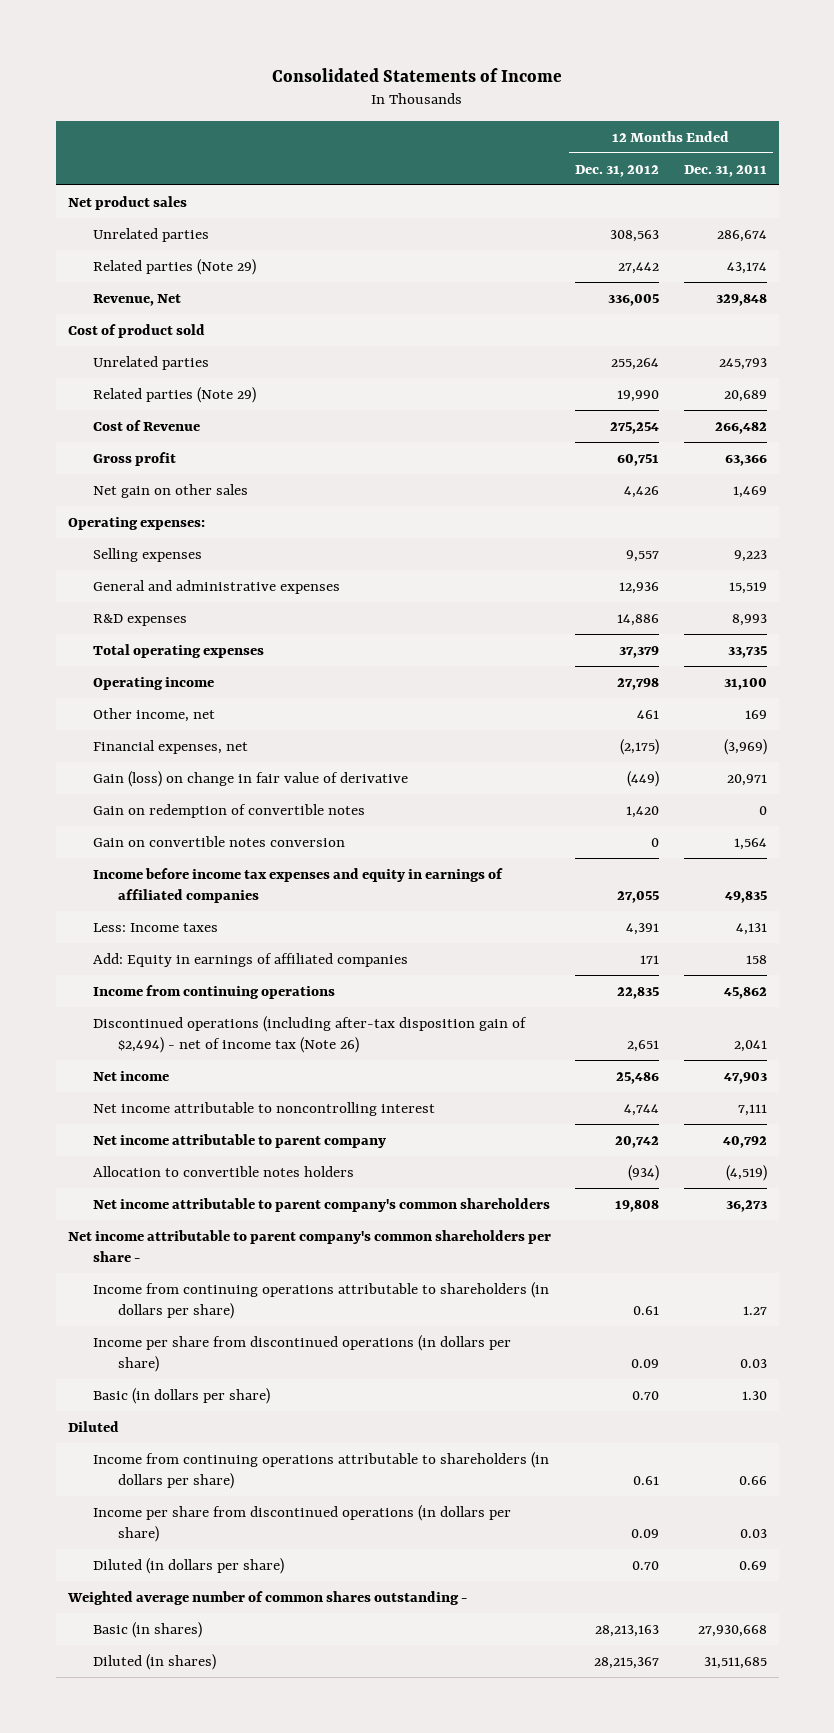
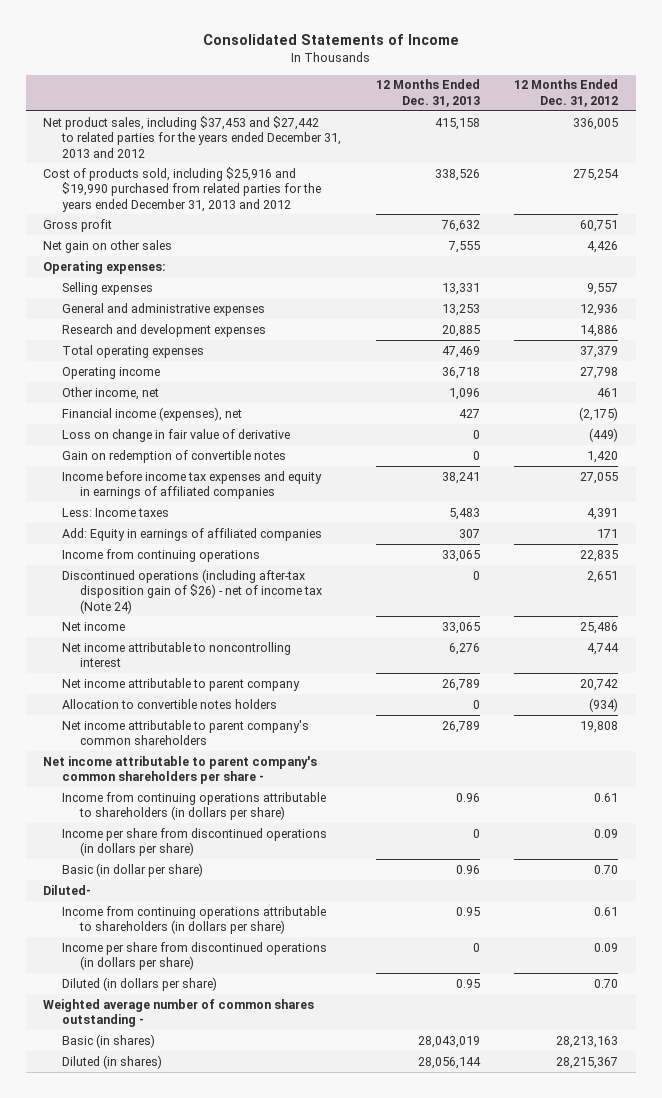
[683,164,767,177] Dec. 31, 2011 -> none
none -> [375,79,480,107] 12 Months Ended Dec. 31, 2013
[67,195,187,210] Net product sales -> none
[92,227,209,242] Unrelated parties -> none
[92,258,256,275] Related parties (Note 29) -> none
[67,323,205,338] Cost of product sold -> none
[92,355,209,370] Unrelated parties -> none
[92,386,256,403] Related parties (Note 29) -> none
[92,293,181,306] Revenue, Net -> [43,115,341,158] Net product sales, including $37,453 and $27,442 to related parties for the years ended December 31, 2013 and 2012
[92,419,200,431] Cost of Revenue -> [43,166,321,212] Cost of products sold, including $25,916 and $19,990 purchased from related parties for the years ended December 31, 2013 and 2012
[92,613,187,626] R&D expenses -> [61,323,266,337] Research and development expenses
[92,739,248,754] Financial expenses, net -> [61,406,242,421] Financial income (expenses), net
[92,770,408,787] Gain (loss) on change in fair value of derivative -> [61,428,290,442] Loss on change in fair value of derivative
[92,835,345,847] Gain on convertible notes conversion -> none
[92,1015,527,1053] Discontinued operations (including after-tax disposition gain of $2,494) - net of income tax (Note 26) -> [61,568,323,614] Discontinued operations (including after-tax disposition gain of $26) - net of income tax (Note 24)
[92,1387,270,1404] Basic (in dollars per share) -> [61,862,203,877] Basic (in dollar per share)
[67,1420,119,1432] Diluted -> [43,884,92,895] Diluted-

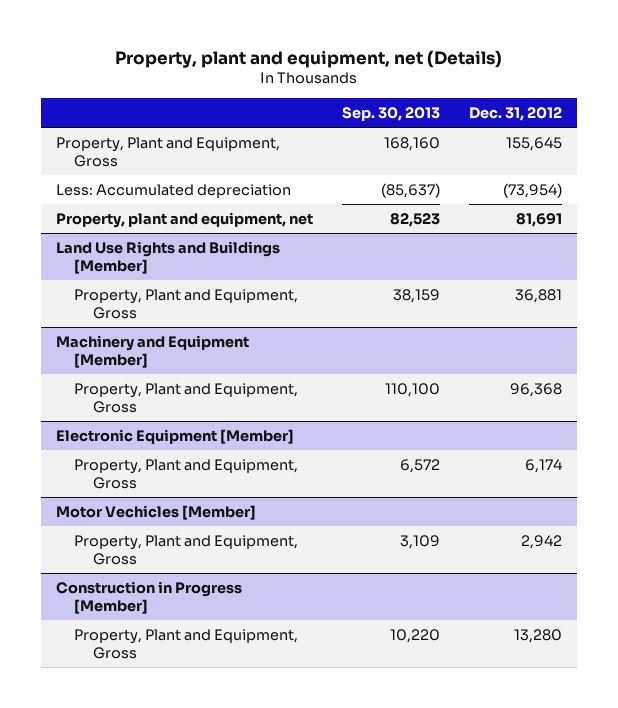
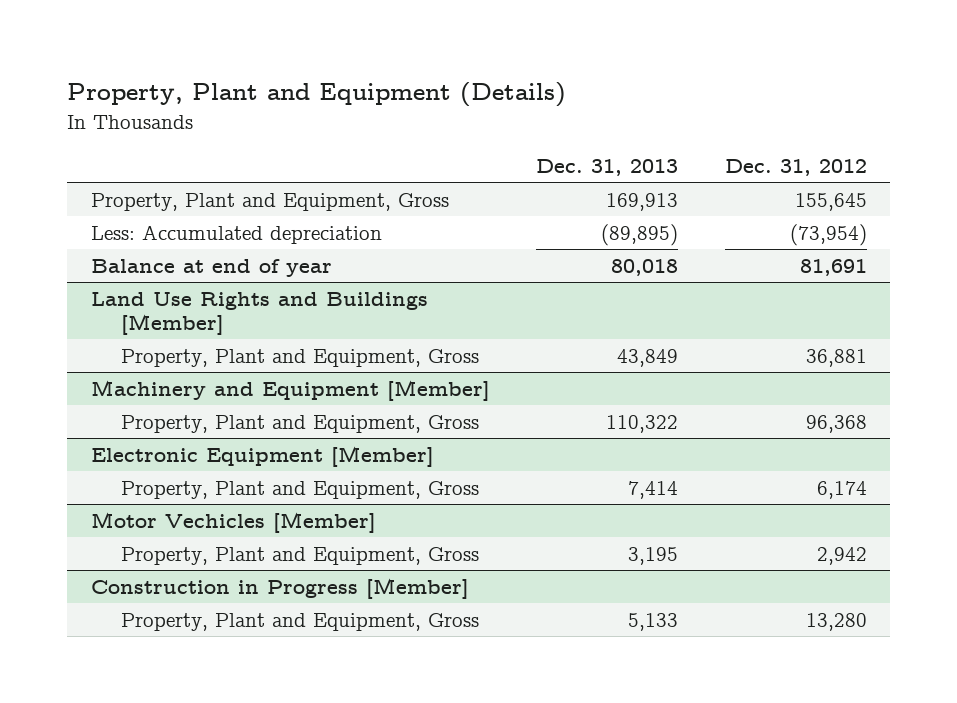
[114,49,502,68] Property, plant and equipment, net (Details) -> [67,82,567,108] Property, Plant and Equipment (Details)
[341,106,440,121] Sep. 30, 2013 -> none
none -> [536,159,679,177] Dec. 31, 2013
[55,211,313,228] Property, plant and equipment, net -> [90,258,332,277] Balance at end of year

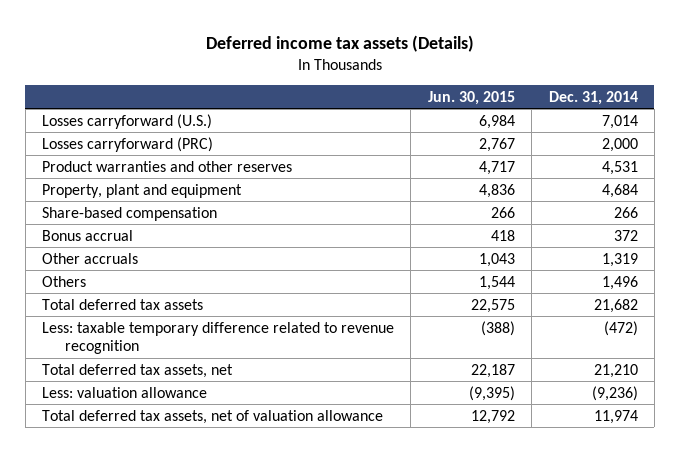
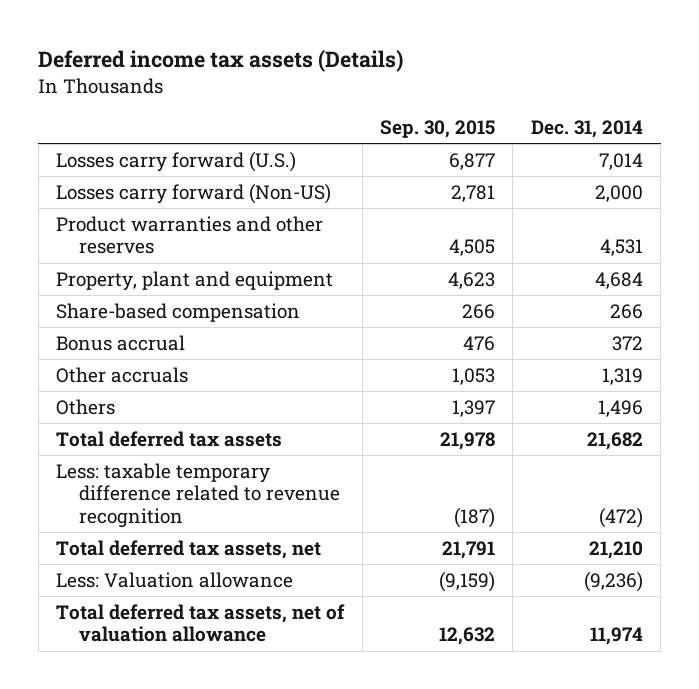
[427,90,515,105] Jun. 30, 2015 -> none
none -> [380,120,496,139] Sep. 30, 2015
[42,113,213,129] Losses carryforward (U.S.) -> [56,150,297,172] Losses carry forward (U.S.)
[42,136,214,152] Losses carryforward (PRC) -> [56,182,332,204] Losses carry forward (Non-US)
[42,386,208,398] Less: valuation allowance -> [56,571,294,588] Less: Valuation allowance

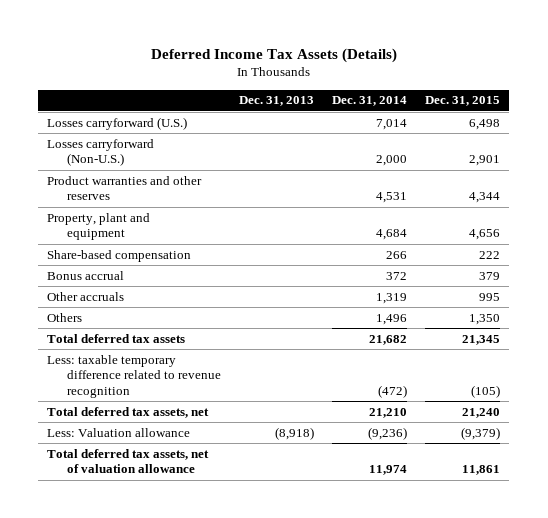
[38,50,404,73] Deferred income tax assets (Details) -> [150,47,397,63] Deferred Income Tax Assets (Details)
[380,120,496,139] Sep. 30, 2015 -> none
none -> [238,96,314,107] Dec. 31, 2013
none -> [425,96,501,107] Dec. 31, 2015
[56,150,297,172] Losses carry forward (U.S.) -> [47,116,188,130] Losses carryforward (U.S.)
[56,182,332,204] Losses carry forward (Non-US) -> [47,138,155,167] Losses carryforward (Non-U.S.)

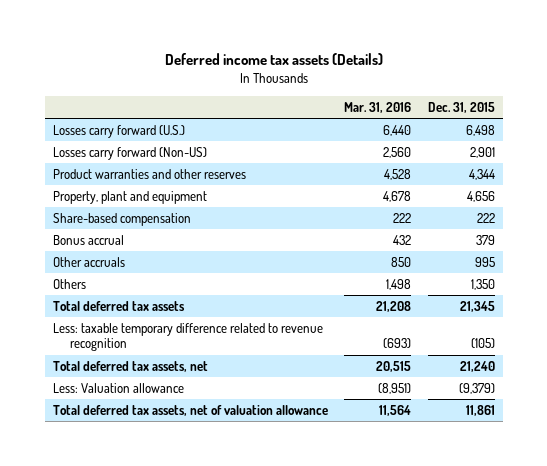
[150,47,397,63] Deferred Income Tax Assets (Details) -> [164,53,383,66] Deferred income tax assets (Details)
[238,96,314,107] Dec. 31, 2013 -> none
[332,96,408,107] Dec. 31, 2014 -> none
none -> [344,101,412,113] Mar. 31, 2016
[47,116,188,130] Losses carryforward (U.S.) -> [52,124,185,138] Losses carry forward (U.S.)
[47,138,155,167] Losses carryforward (Non-U.S.) -> [52,146,207,160] Losses carry forward (Non-US)

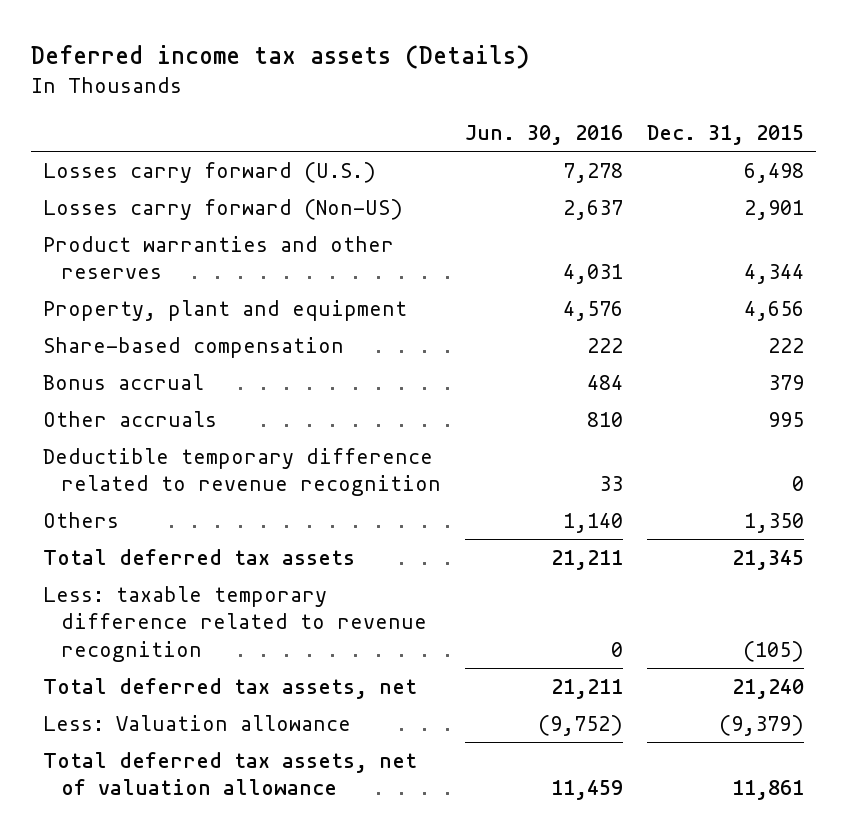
[344,101,412,113] Mar. 31, 2016 -> none
none -> [464,125,623,146] Jun. 30, 2016
none -> [43,447,441,497] Deductible temporary difference related to revenue recognition

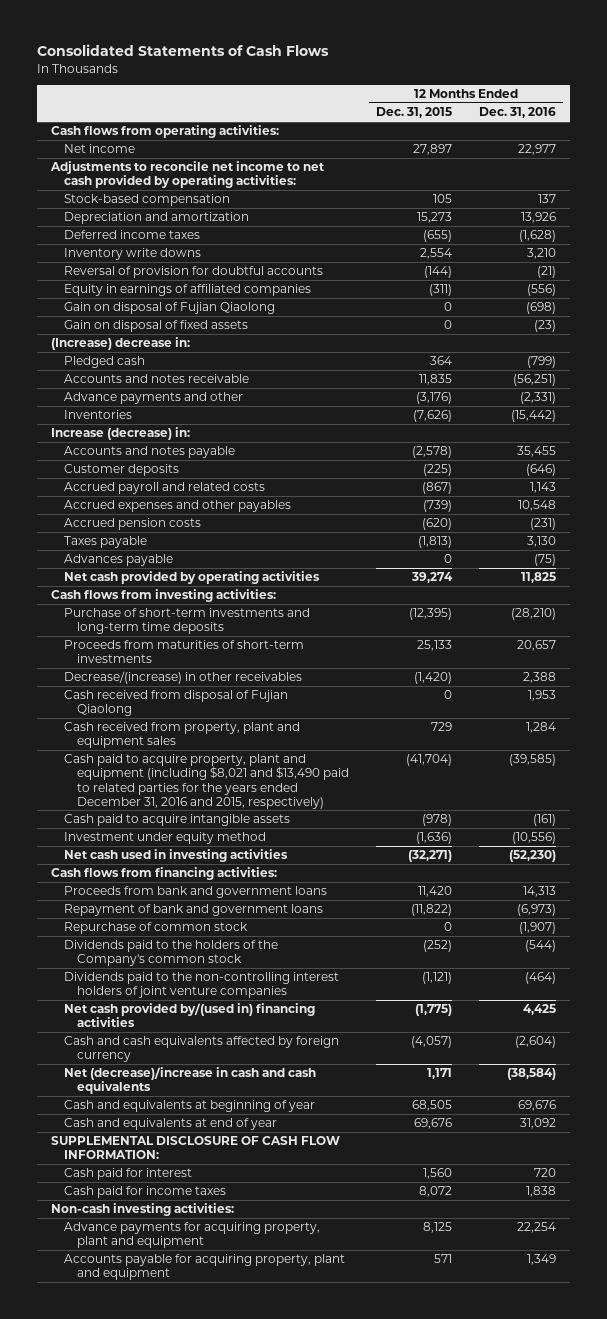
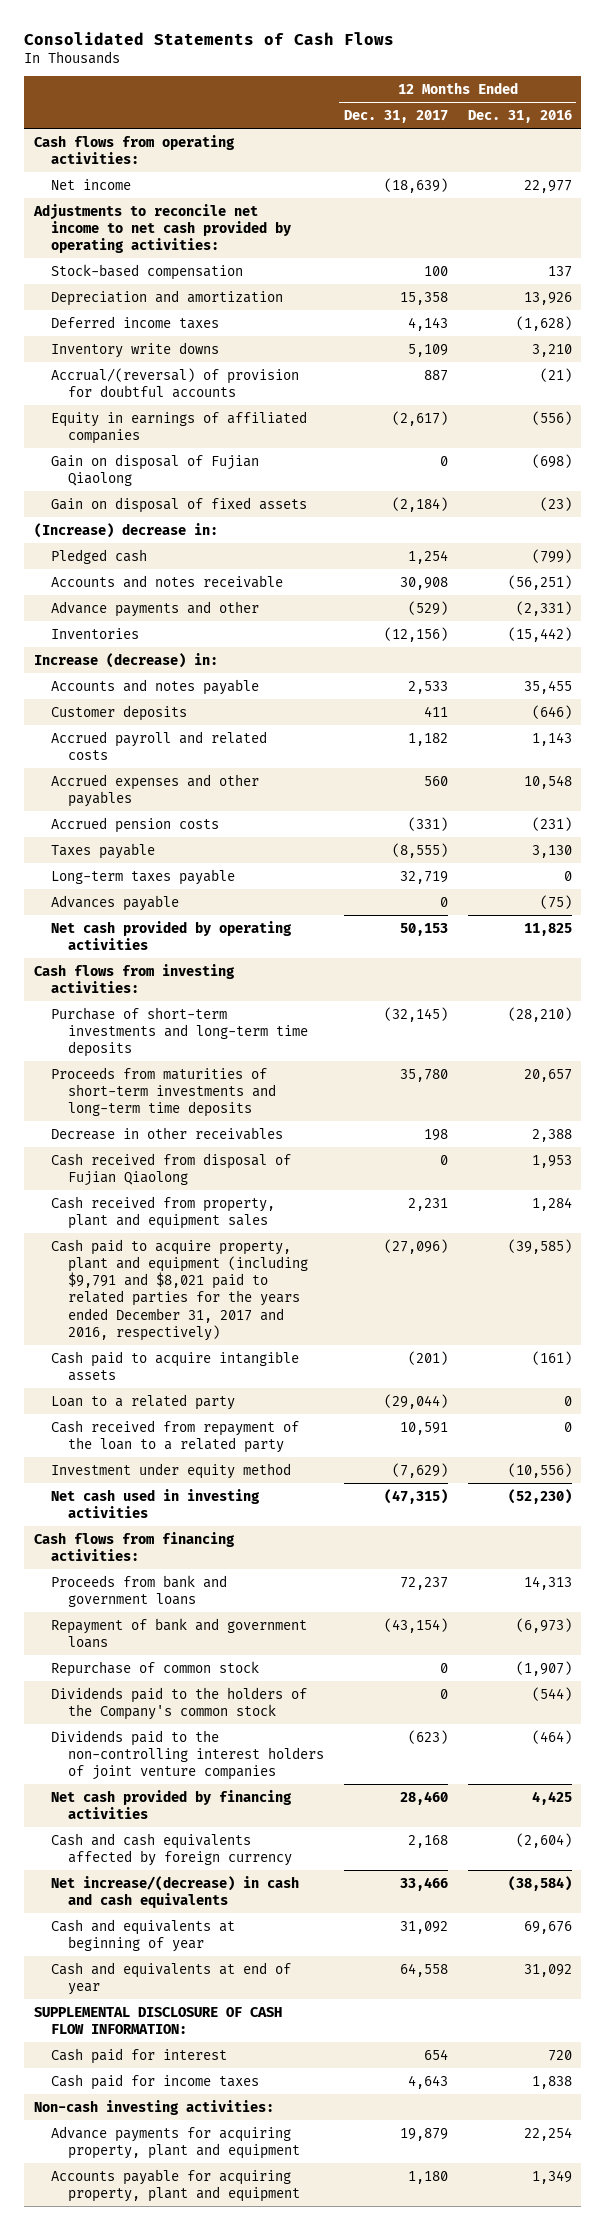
[376,107,453,119] Dec. 31, 2015 -> none
none -> [343,109,448,123] Dec. 31, 2017
[64,266,324,279] Reversal of provision for doubtful accounts -> [51,367,300,398] Accrual/(reversal) of provision for doubtful accounts
none -> [51,868,236,885] Long-term taxes payable
[64,640,305,664] Proceeds from maturities of short-term investments -> [51,1066,277,1118] Proceeds from maturities of short-term investments and long-term time deposits
[64,671,303,685] Decrease/(increase) in other receivables -> [51,1126,284,1140] Decrease in other receivables
[64,754,350,809] Cash paid to acquire property, plant and equipment (including $8,021 and $13,490 paid to related parties for the years ended December 31, 2016 and 2015, respectively) -> [51,1238,309,1341] Cash paid to acquire property, plant and equipment (including $9,791 and $8,021 paid to related parties for the years ended December 31, 2017 and 2016, respectively)
none -> [51,1393,236,1410] Loan to a related party
none -> [51,1419,300,1453] Cash received from repayment of the loan to a related party
[64,1003,316,1028] Net cash provided by/(used in) financing activities -> [51,1789,293,1819] Net cash provided by financing activities
[64,1067,317,1095] Net (decrease)/increase in cash and cash equivalents -> [51,1875,300,1908] Net increase/(decrease) in cash and cash equivalents

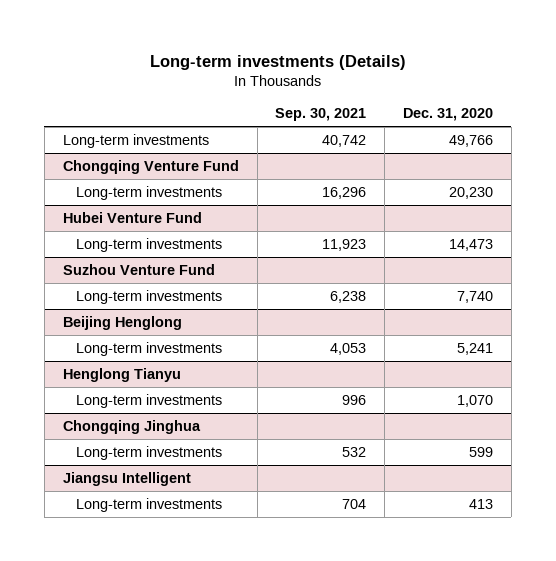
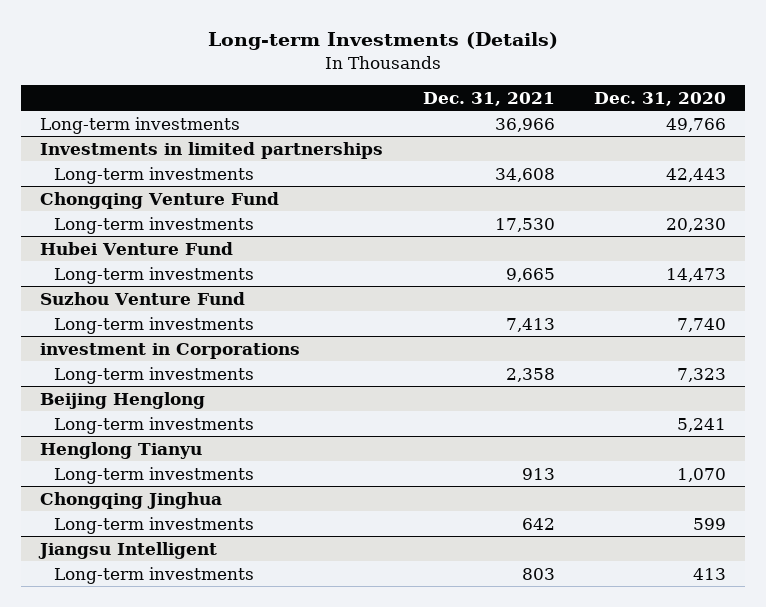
[149,54,406,70] Long-term investments (Details) -> [208,32,559,51] Long-term Investments (Details)
[275,108,367,122] Sep. 30, 2021 -> none
none -> [422,91,555,106] Dec. 31, 2021
none -> [40,141,384,159] Investments in limited partnerships
none -> [54,166,255,184] Long-term investments
none -> [40,342,301,359] investment in Corporations
none -> [54,366,255,384] Long-term investments

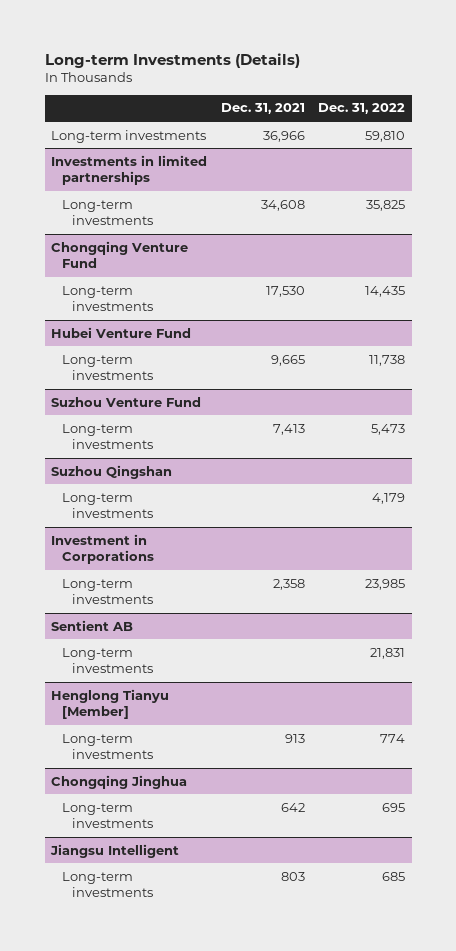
[593,91,726,106] Dec. 31, 2020 -> none
none -> [318,103,406,115] Dec. 31, 2022
none -> [51,464,173,479] Suzhou Qingshan
none -> [61,492,153,519] Long-term investments
[40,342,301,359] investment in Corporations -> [51,533,154,565] Investment in Corporations
[40,391,206,409] Beijing Henglong -> none
none -> [51,619,134,631] Sentient AB
[40,441,203,459] Henglong Tianyu -> [51,688,170,720] Henglong Tianyu [Member]

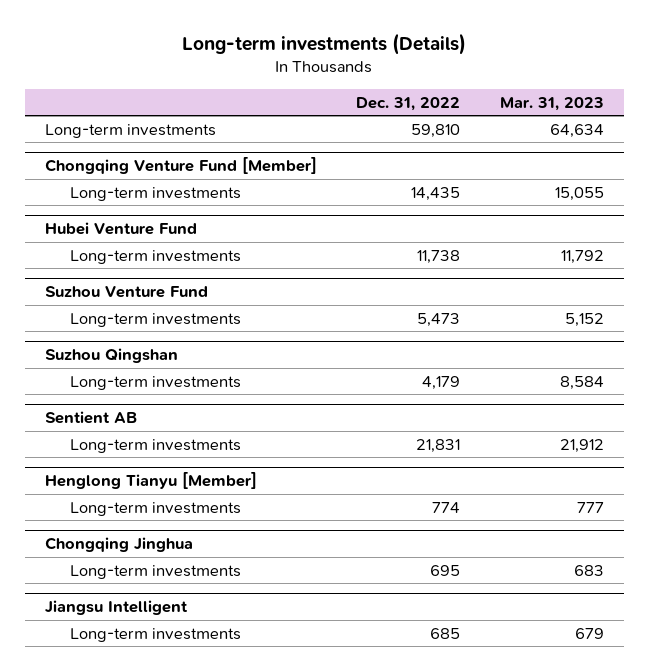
[44,52,300,68] Long-term Investments (Details) -> [182,33,467,56] Long-term investments (Details)
[220,103,305,115] Dec. 31, 2021 -> none
none -> [500,96,605,111] Mar. 31, 2023
[51,154,208,186] Investments in limited partnerships -> none
[61,199,153,226] Long-term investments -> none
[51,240,189,269] Chongqing Venture Fund -> [44,157,317,175] Chongqing Venture Fund [Member]
[51,533,154,565] Investment in Corporations -> none
[61,578,153,605] Long-term investments -> none

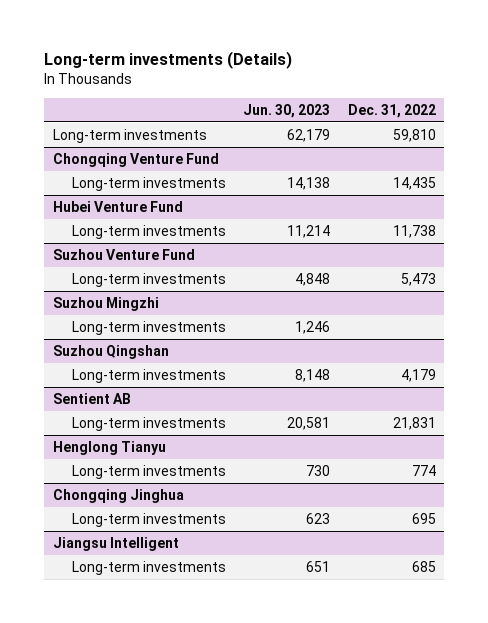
[500,96,605,111] Mar. 31, 2023 -> none
none -> [243,103,331,118] Jun. 30, 2023
[44,157,317,175] Chongqing Venture Fund [Member] -> [52,152,219,167] Chongqing Venture Fund
none -> [52,296,159,311] Suzhou Mingzhi
none -> [72,320,227,335] Long-term investments
[44,472,257,490] Henglong Tianyu [Member] -> [52,440,166,455] Henglong Tianyu

